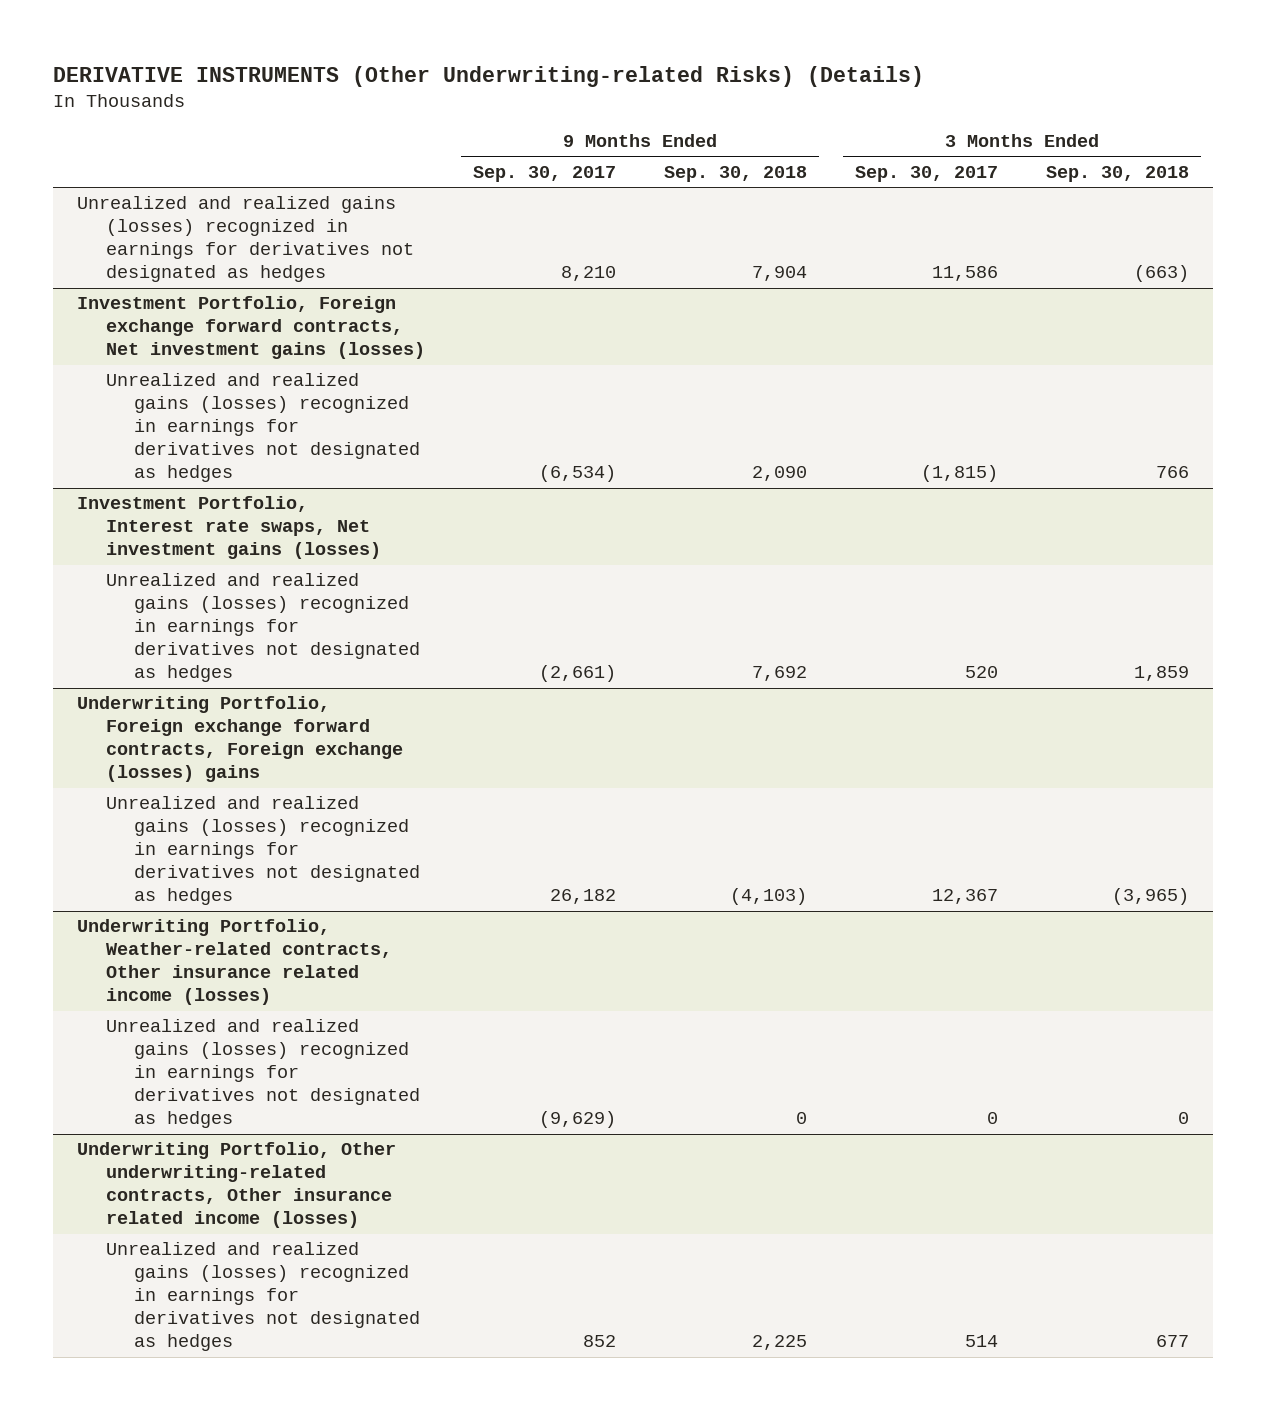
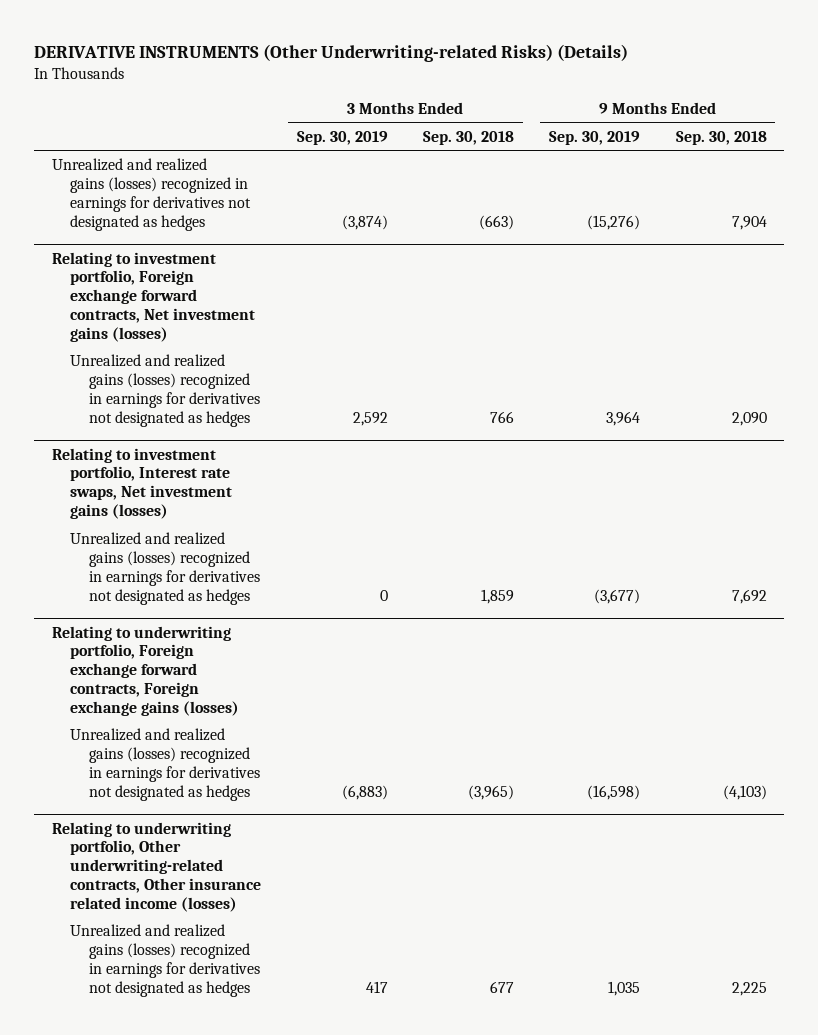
[472,166,616,183] Sep. 30, 2017 -> none
[854,166,998,183] Sep. 30, 2017 -> none
none -> [296,130,388,145] Sep. 30, 2019
none -> [549,130,641,145] Sep. 30, 2019
[77,296,425,360] Investment Portfolio, Foreign exchange forward contracts, Net investment gains (losses) -> [51,251,256,342] Relating to investment portfolio, Foreign exchange forward contracts, Net investment gains (losses)
[77,496,381,560] Investment Portfolio, Interest rate swaps, Net investment gains (losses) -> [51,447,233,520] Relating to investment portfolio, Interest rate swaps, Net investment gains (losses)
[77,696,403,783] Underwriting Portfolio, Foreign exchange forward contracts, Foreign exchange (losses) gains -> [51,625,240,716] Relating to underwriting portfolio, Foreign exchange forward contracts, Foreign exchange gains (losses)
[77,919,392,1006] Underwriting Portfolio, Weather-related contracts, Other insurance related income (losses) -> none
[105,1019,420,1129] Unrealized and realized gains (losses) recognized in earnings for derivatives not designated as hedges -> none
[77,1142,397,1229] Underwriting Portfolio, Other underwriting-related contracts, Other insurance related income (losses) -> [51,821,262,912] Relating to underwriting portfolio, Other underwriting-related contracts, Other insurance related income (losses)

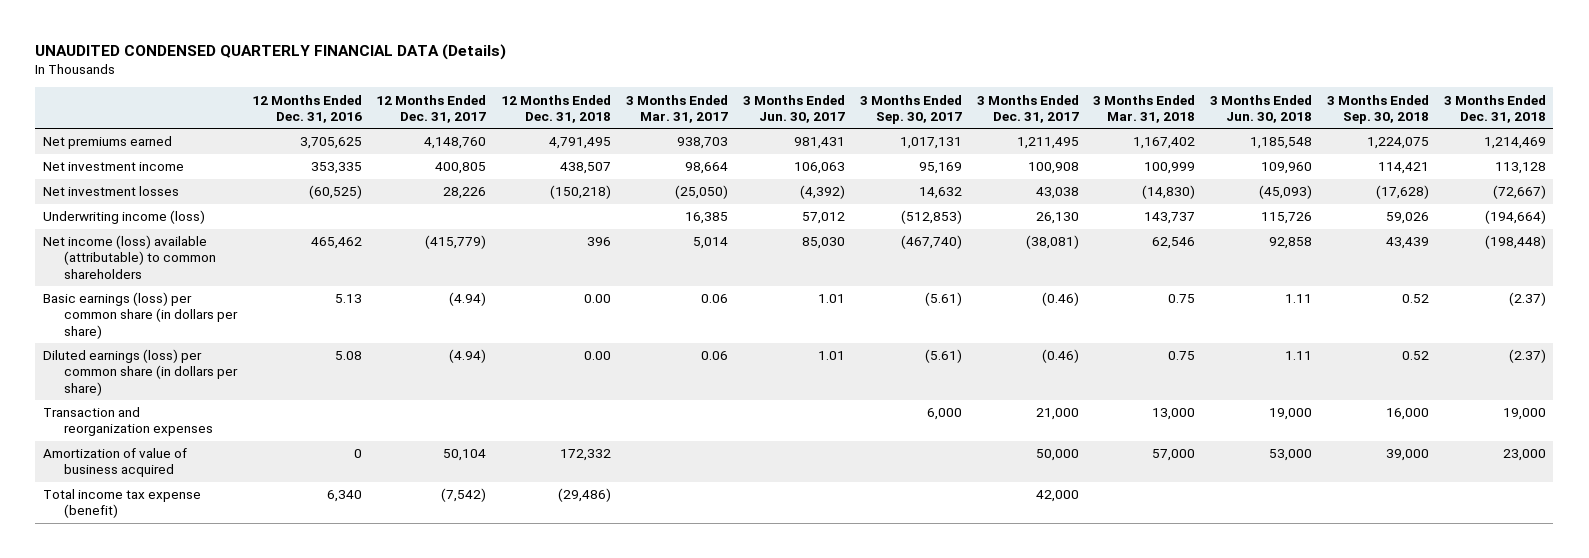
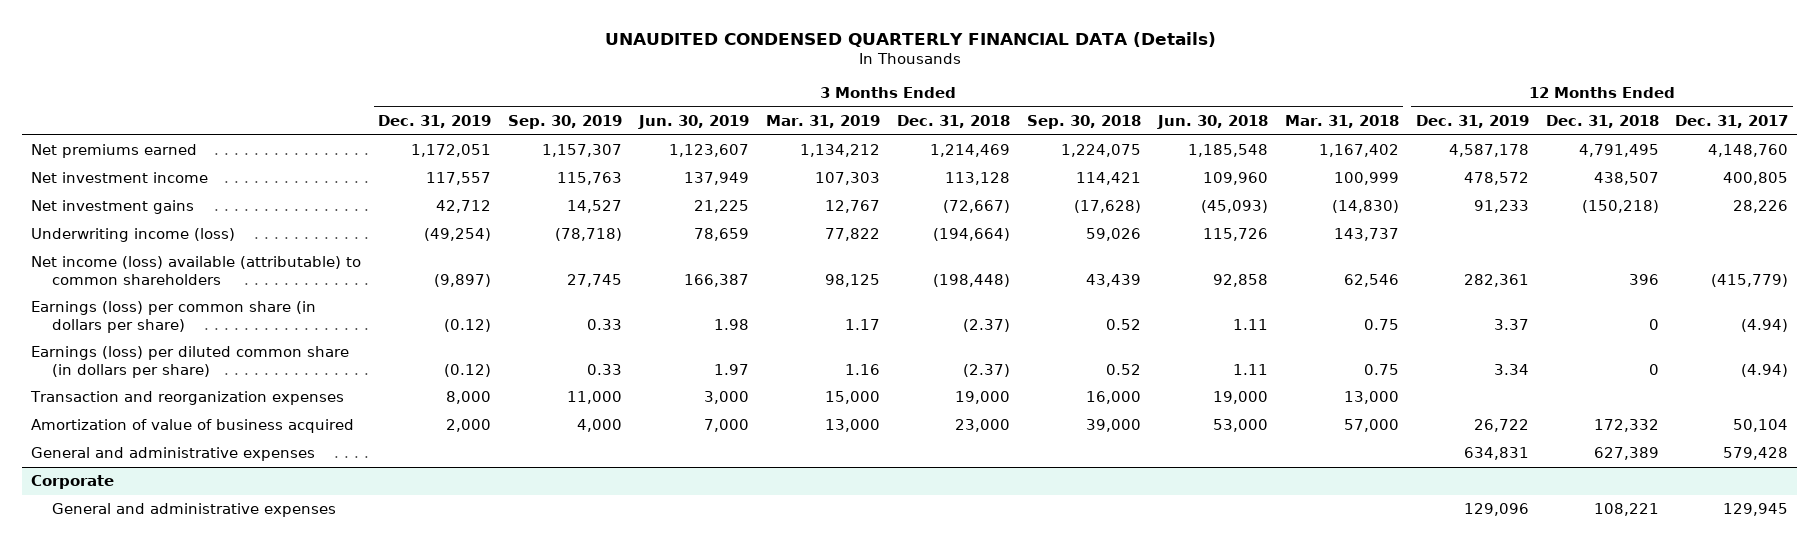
[251,94,362,123] 12 Months Ended Dec. 31, 2016 -> none
[626,94,729,123] 3 Months Ended Mar. 31, 2017 -> none
[742,94,845,123] 3 Months Ended Jun. 30, 2017 -> none
[859,94,962,124] 3 Months Ended Sep. 30, 2017 -> none
[976,94,1079,123] 3 Months Ended Dec. 31, 2017 -> none
none -> [377,114,491,128] Dec. 31, 2019
none -> [507,114,622,129] Sep. 30, 2019
none -> [637,114,749,129] Jun. 30, 2019
none -> [765,114,880,128] Mar. 31, 2019
none -> [1415,114,1529,128] Dec. 31, 2019
[42,186,179,197] Net investment losses -> [30,200,194,215] Net investment gains
[42,292,238,339] Basic earnings (loss) per common share (in dollars per share) -> [30,301,316,333] Earnings (loss) per common share (in dollars per share)
[584,294,612,304] 0.00 -> [1648,318,1659,330] 0
[42,349,238,396] Diluted earnings (loss) per common share (in dollars per share) -> [30,346,349,378] Earnings (loss) per diluted common share (in dollars per share)
[584,351,612,361] 0.00 -> [1648,363,1659,375] 0
[42,489,201,519] Total income tax expense (benefit) -> none
none -> [30,447,315,462] General and administrative expenses
none -> [30,475,114,490] Corporate
none -> [52,503,337,518] General and administrative expenses

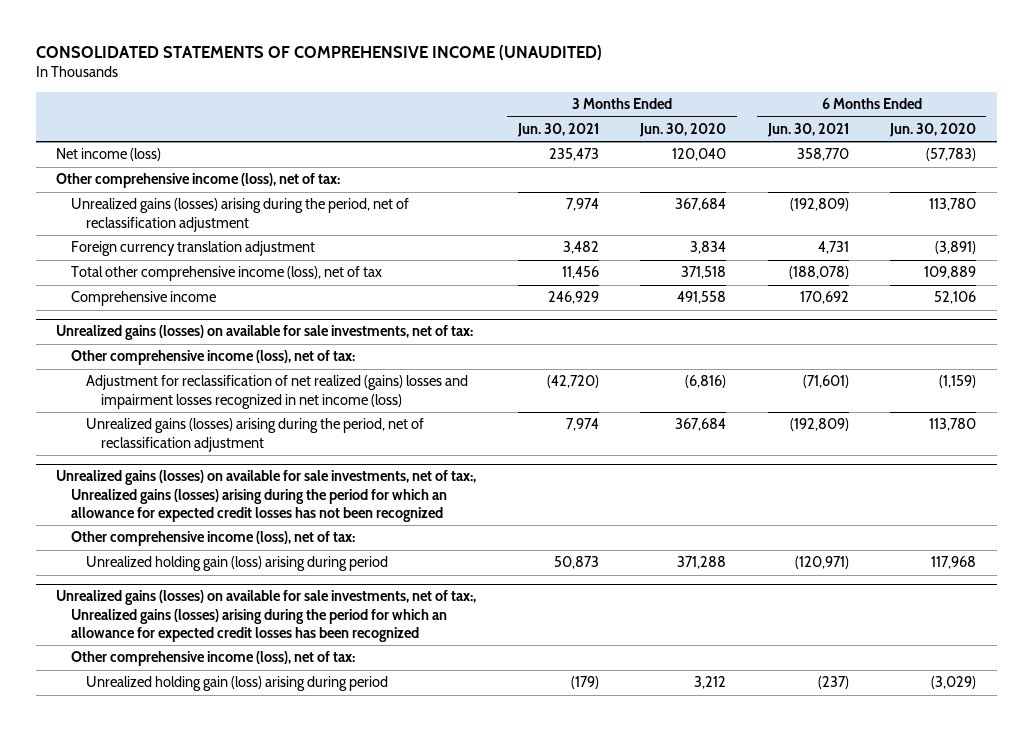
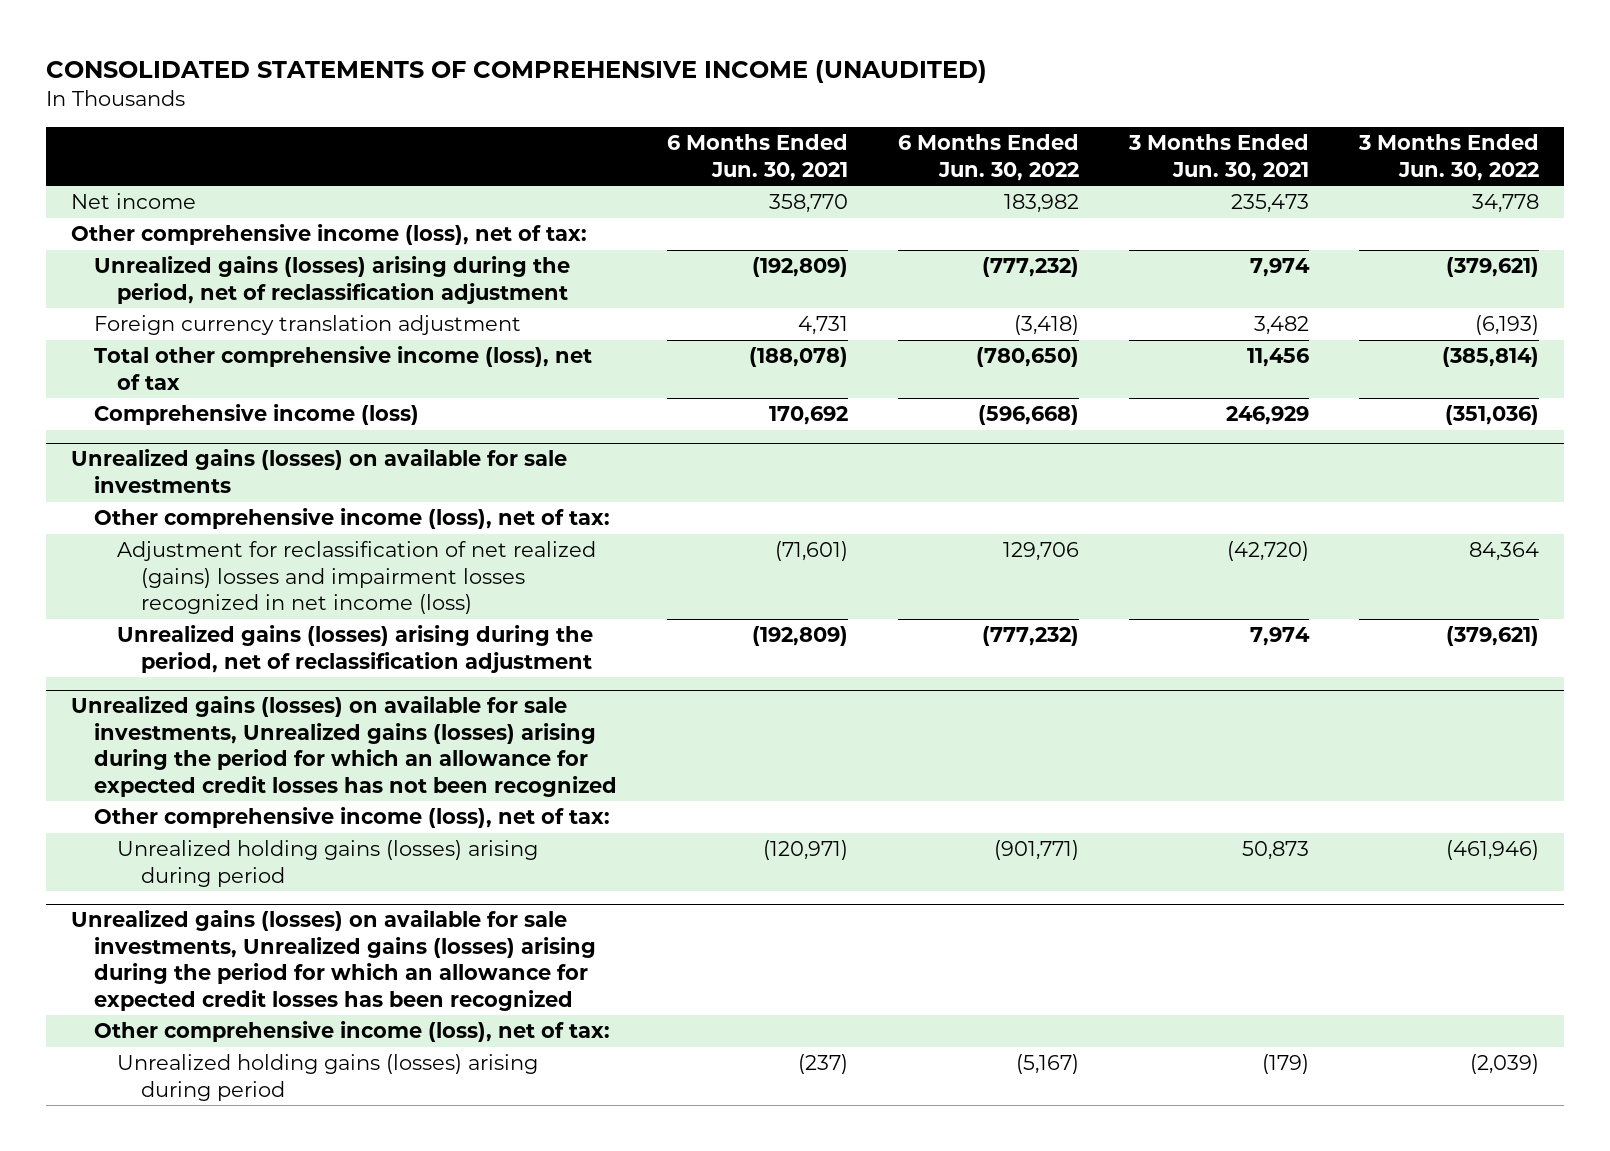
[639,122,727,137] Jun. 30, 2020 -> none
[889,122,977,137] Jun. 30, 2020 -> none
none -> [898,134,1080,181] 6 Months Ended Jun. 30, 2022
none -> [1358,134,1540,181] 3 Months Ended Jun. 30, 2022
[56,148,162,162] Net income (loss) -> [70,193,196,210] Net income
[71,291,217,307] Comprehensive income -> [93,404,419,426] Comprehensive income (loss)
[56,325,474,341] Unrealized gains (losses) on available for sale investments, net of tax: -> [70,449,567,493] Unrealized gains (losses) on available for sale investments
[56,470,477,523] Unrealized gains (losses) on available for sale investments, net of tax:, Unrealized gains (losses) arising during the period for which an allowance for expected credit losses has not been recognized -> [70,696,617,797] Unrealized gains (losses) on available for sale investments, Unrealized gains (losses) arising during the period for which an allowance for expected credit losses has not been recognized
[85,556,388,572] Unrealized holding gain (loss) arising during period -> [117,840,539,887] Unrealized holding gains (losses) arising during period
[56,590,477,643] Unrealized gains (losses) on available for sale investments, net of tax:, Unrealized gains (losses) arising during the period for which an allowance for expected credit losses has been recognized -> [70,910,596,1011] Unrealized gains (losses) on available for sale investments, Unrealized gains (losses) arising during the period for which an allowance for expected credit losses has been recognized
[85,676,388,692] Unrealized holding gain (loss) arising during period -> [117,1054,539,1101] Unrealized holding gains (losses) arising during period

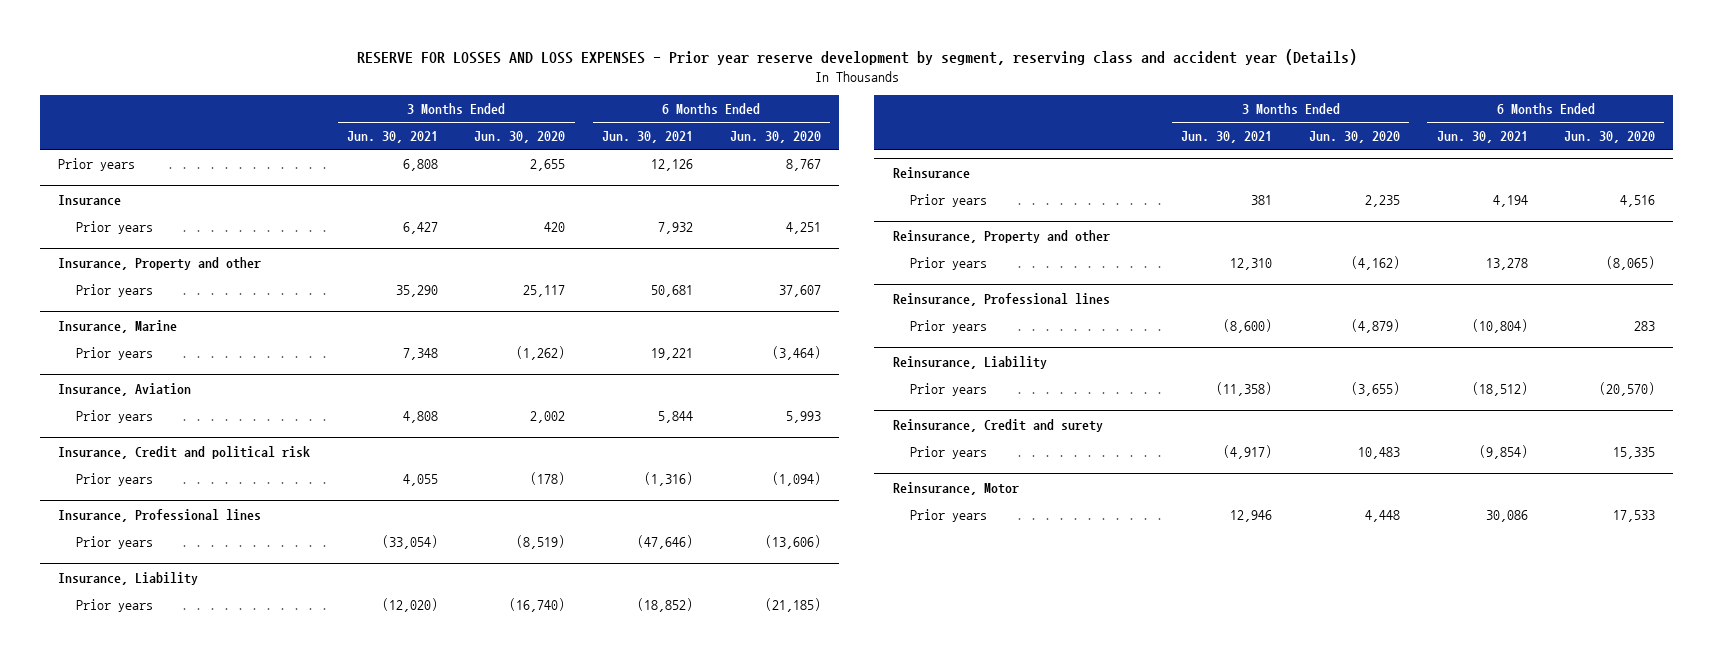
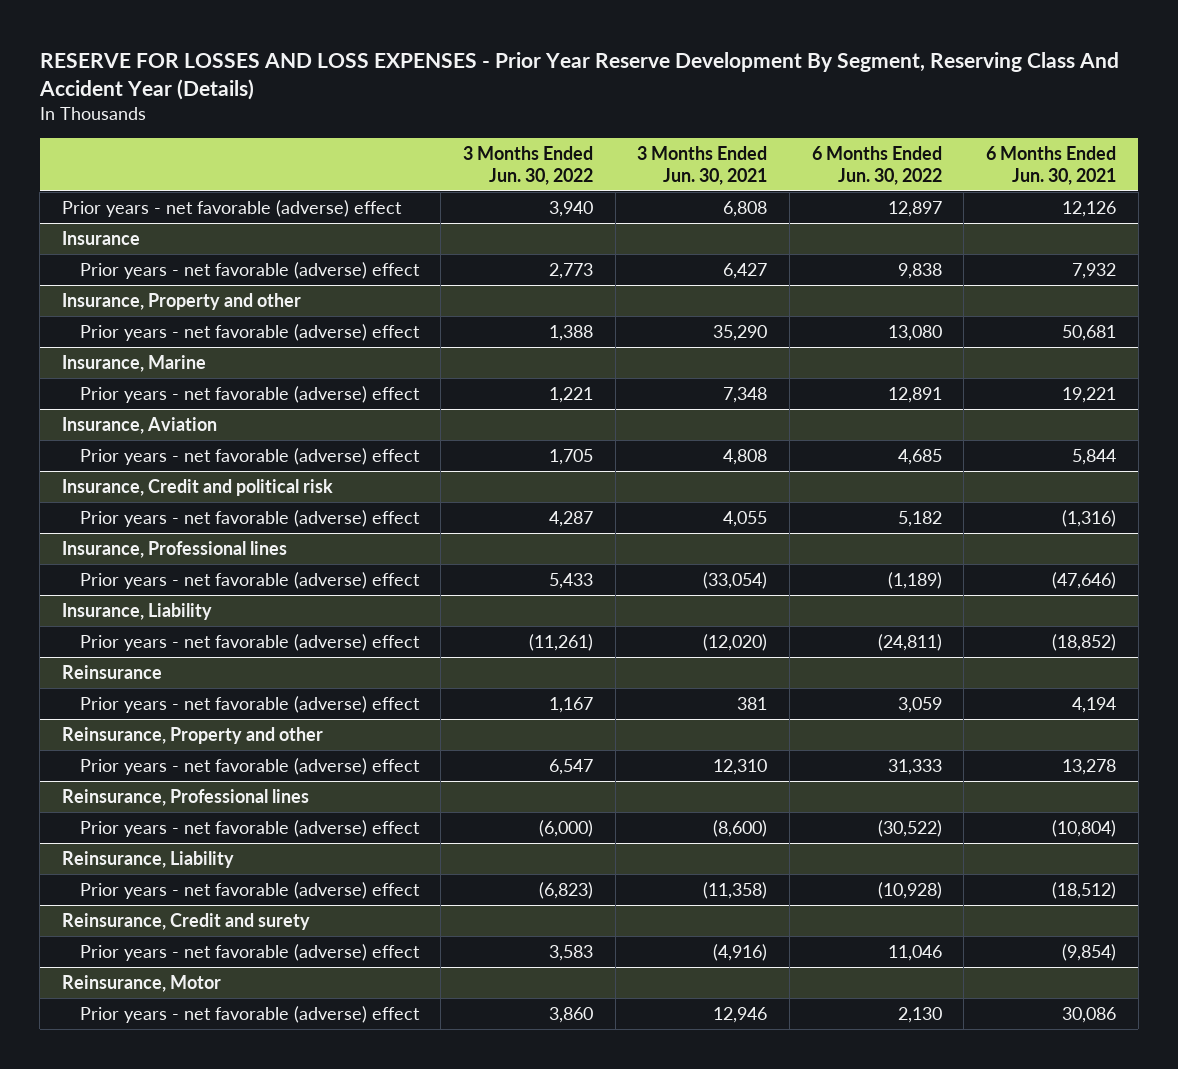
[356,48,1357,65] RESERVE FOR LOSSES AND LOSS EXPENSES - Prior year reserve development by segment, reserving class and accident year (Details) -> [38,51,1119,100] RESERVE FOR LOSSES AND LOSS EXPENSES - Prior Year Reserve Development By Segment, Reserving Class And Accident Year (Details)
[474,131,566,144] Jun. 30, 2020 -> none
[729,131,821,144] Jun. 30, 2020 -> none
none -> [463,146,594,185] 3 Months Ended Jun. 30, 2022
none -> [811,146,942,185] 6 Months Ended Jun. 30, 2022
[58,158,136,172] Prior years -> [61,200,402,218] Prior years - net favorable (adverse) effect
[75,221,153,235] Prior years -> [79,262,420,280] Prior years - net favorable (adverse) effect
[75,284,153,298] Prior years -> [79,324,420,342] Prior years - net favorable (adverse) effect
[75,347,153,361] Prior years -> [79,386,420,404] Prior years - net favorable (adverse) effect
[75,410,153,424] Prior years -> [79,448,420,466] Prior years - net favorable (adverse) effect
[75,473,153,487] Prior years -> [79,510,420,528] Prior years - net favorable (adverse) effect
[75,536,153,550] Prior years -> [79,572,420,590] Prior years - net favorable (adverse) effect
[75,599,153,613] Prior years -> [79,634,420,652] Prior years - net favorable (adverse) effect
[910,194,988,208] Prior years -> [79,696,420,714] Prior years - net favorable (adverse) effect
[910,257,988,271] Prior years -> [79,758,420,776] Prior years - net favorable (adverse) effect
[910,320,988,334] Prior years -> [79,820,420,838] Prior years - net favorable (adverse) effect
[910,383,988,397] Prior years -> [79,882,420,900] Prior years - net favorable (adverse) effect
[910,446,988,460] Prior years -> [79,944,420,962] Prior years - net favorable (adverse) effect
[1223,445,1273,460] (4,917) -> [713,944,768,962] (4,916)
[910,509,988,523] Prior years -> [79,1006,420,1024] Prior years - net favorable (adverse) effect

